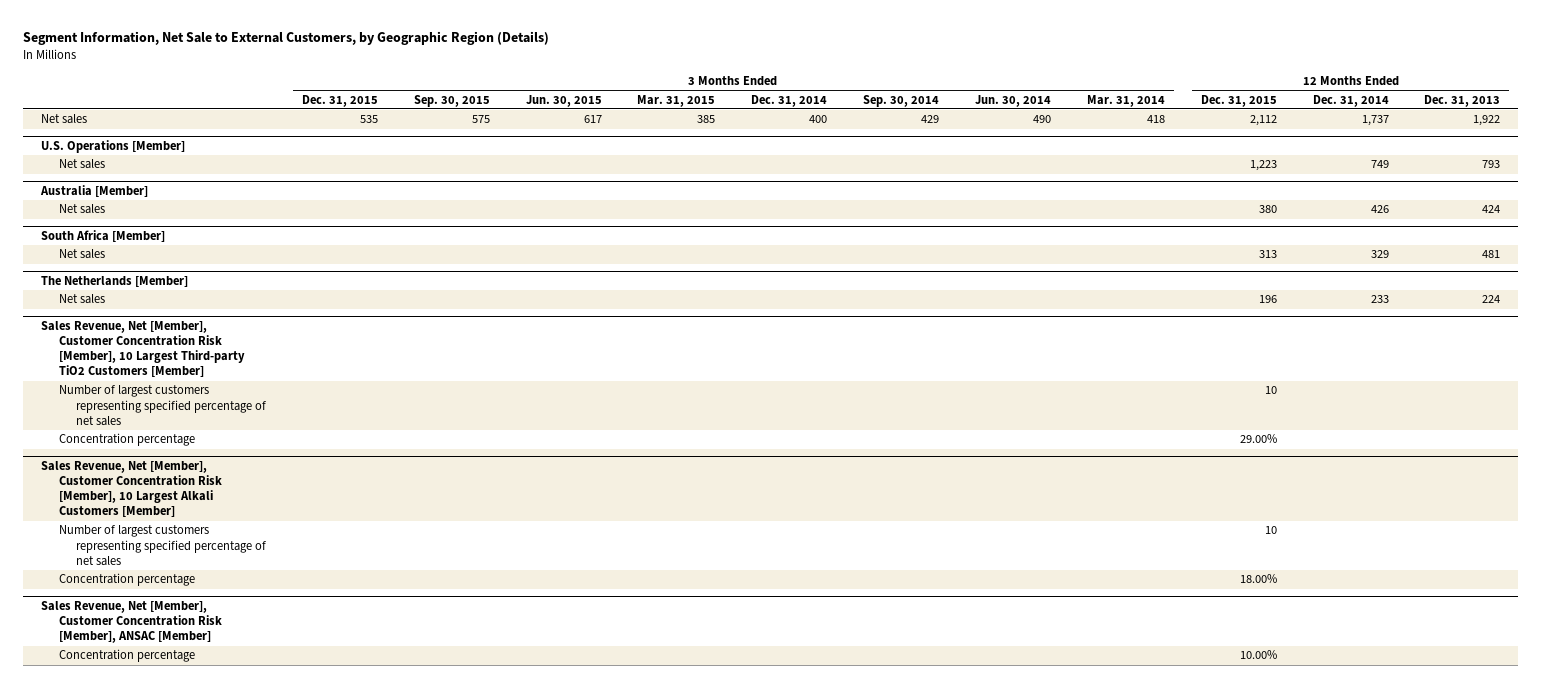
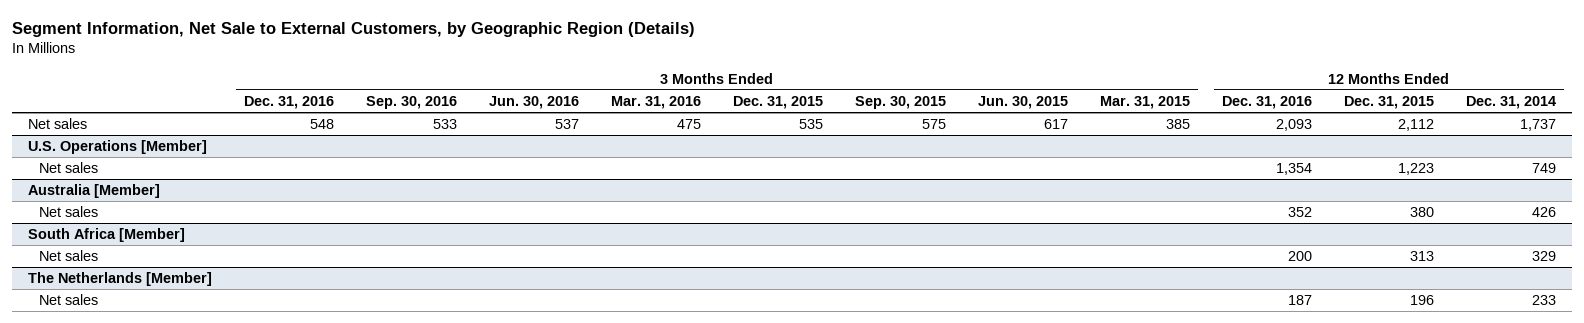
[751,94,828,107] Dec. 31, 2014 -> none
[863,94,940,107] Sep. 30, 2014 -> none
[975,94,1052,107] Jun. 30, 2014 -> none
[1086,94,1165,107] Mar. 31, 2014 -> none
[1424,94,1501,107] Dec. 31, 2013 -> none
none -> [244,95,335,109] Dec. 31, 2016
none -> [366,95,458,109] Sep. 30, 2016
none -> [489,95,580,109] Jun. 30, 2016
none -> [611,95,702,109] Mar. 31, 2016
none -> [1222,95,1313,109] Dec. 31, 2016
[41,320,245,378] Sales Revenue, Net [Member], Customer Concentration Risk [Member], 10 Largest Third-party TiO2 Customers [Member] -> none
[58,385,266,426] Number of largest customers representing specified percentage of net sales -> none
[58,433,195,447] Concentration percentage -> none
[41,460,222,518] Sales Revenue, Net [Member], Customer Concentration Risk [Member], 10 Largest Alkali Customers [Member] -> none
[58,525,266,566] Number of largest customers representing specified percentage of net sales -> none
[58,573,195,587] Concentration percentage -> none
[41,600,222,644] Sales Revenue, Net [Member], Customer Concentration Risk [Member], ANSAC [Member] -> none
[58,649,195,663] Concentration percentage -> none

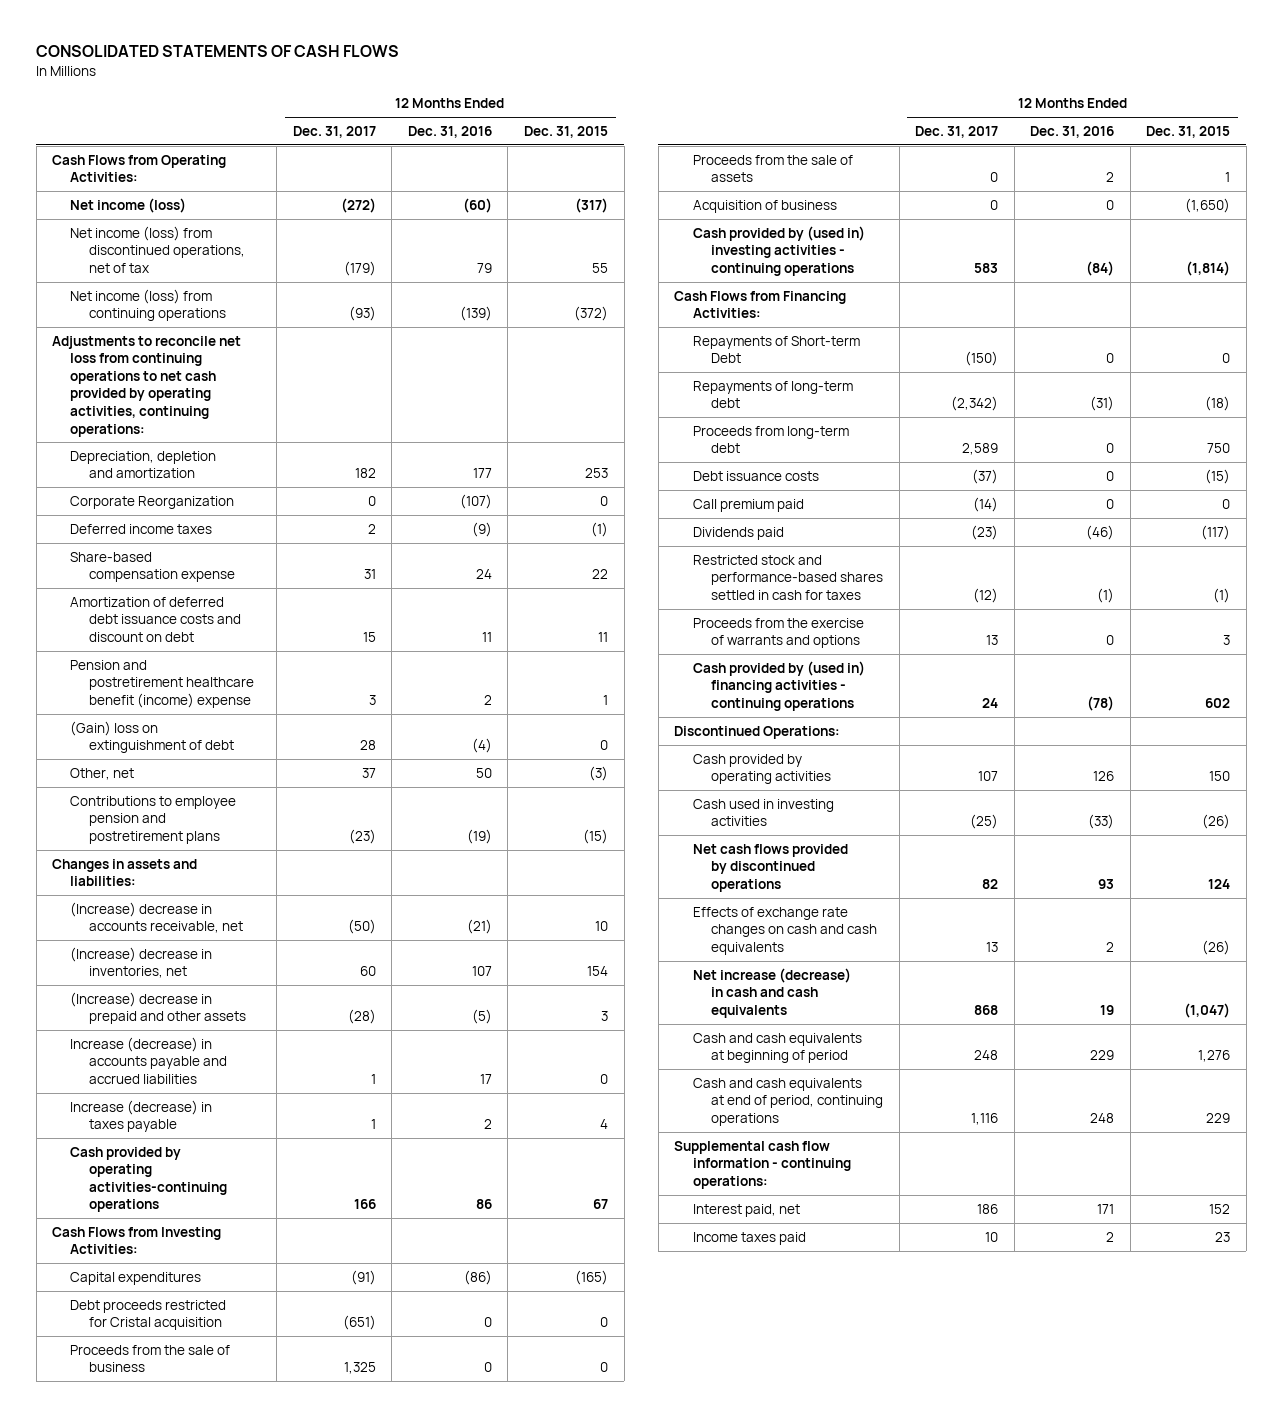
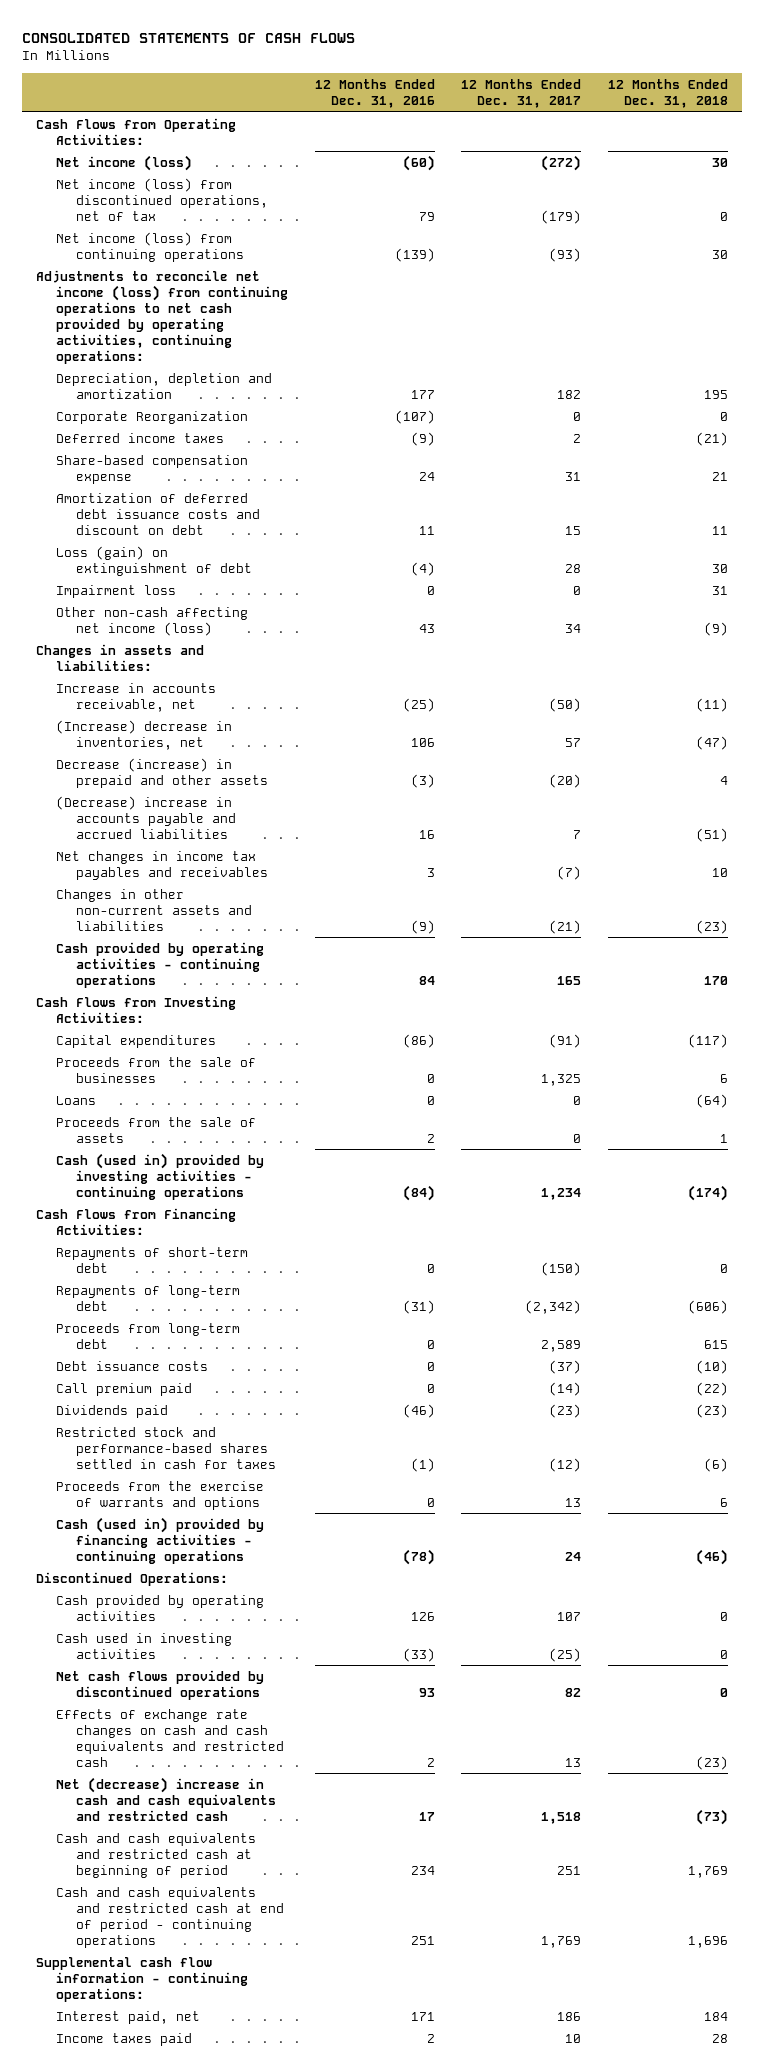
[524,126,609,139] Dec. 31, 2015 -> none
none -> [608,78,729,108] 12 Months Ended Dec. 31, 2018
[52,335,242,437] Adjustments to reconcile net loss from continuing operations to net cash provided by operating activities, continuing operations: -> [35,269,288,364] Adjustments to reconcile net income (loss) from continuing operations to net cash provided by operating activities, continuing operations:
[70,659,254,708] Pension and postretirement healthcare benefit (income) expense -> none
[70,795,237,844] Contributions to employee pension and postretirement plans -> none
[70,720,234,754] (Gain) loss on extinguishment of debt -> [55,545,252,576] Loss (gain) on extinguishment of debt
none -> [55,584,176,598] Impairment loss
[70,767,135,780] Other, net -> [55,606,248,636] Other non-cash affecting net income (loss)
[361,767,376,778] 37 -> [565,623,582,633] 34
[475,767,492,778] 50 -> [418,623,435,633] 43
[70,1099,213,1133] Increase (decrease) in taxes payable -> none
[70,901,243,934] (Increase) decrease in accounts receivable, net -> [55,682,216,712] Increase in accounts receivable, net
[466,919,492,935] (21) -> [402,697,435,712] (25)
[359,966,376,977] 60 -> [565,737,582,747] 57
[471,966,492,977] 107 -> [410,737,435,747] 106
[70,991,246,1025] (Increase) decrease in prepaid and other assets -> [55,757,268,788] Decrease (increase) in prepaid and other assets
[347,1009,376,1025] (28) -> [549,773,582,788] (20)
[471,1009,492,1025] (5) -> [410,773,435,788] (3)
[70,1036,227,1084] Increase (decrease) in accounts payable and accrued liabilities -> [55,795,236,839] (Decrease) increase in accounts payable and accrued liabilities
[370,1073,376,1084] 1 -> [573,829,582,839] 7
[479,1073,492,1084] 17 -> [418,829,435,839] 16
none -> [55,850,268,880] Net changes in income tax payables and receivables
none -> [55,888,252,931] Changes in other non-current assets and liabilities
[70,1146,227,1213] Cash provided by operating activities-continuing operations -> [55,941,264,988] Cash provided by operating activities - continuing operations
[353,1199,376,1210] 166 -> [557,975,582,985] 165
[475,1199,492,1210] 86 -> [418,975,435,985] 84
[70,1299,227,1331] Debt proceeds restricted for Cristal acquisition -> none
[70,1344,231,1373] Proceeds from the sale of business -> [55,1056,256,1083] Proceeds from the sale of businesses
none -> [55,1095,96,1105] Loans
[692,199,837,213] Acquisition of business -> none
[692,225,865,276] Cash provided by (used in) investing activities - continuing operations -> [55,1152,264,1200] Cash (used in) provided by investing activities - continuing operations
[974,262,999,273] 583 -> [541,1187,582,1200] 1,234
[692,335,860,364] Repayments of Short-term Debt -> [55,1246,248,1273] Repayments of short-term debt
[692,660,865,711] Cash provided by (used in) financing activities - continuing operations -> [55,1516,264,1564] Cash (used in) provided by financing activities - continuing operations
[692,906,878,955] Effects of exchange rate changes on cash and cash equivalents -> [55,1708,284,1767] Effects of exchange rate changes on cash and cash equivalents and restricted cash
[692,967,851,1018] Net increase (decrease) in cash and cash equivalents -> [55,1776,276,1821] Net (decrease) increase in cash and cash equivalents and restricted cash
[974,1004,999,1015] 868 -> [541,1811,582,1824] 1,518
[1100,1004,1115,1015] 19 -> [418,1811,435,1821] 17
[692,1032,862,1064] Cash and cash equivalents at beginning of period -> [55,1832,256,1878] Cash and cash equivalents and restricted cash at beginning of period
[974,1050,999,1061] 248 -> [557,1865,582,1875] 251
[1090,1050,1115,1061] 229 -> [410,1865,435,1875] 234
[692,1077,884,1126] Cash and cash equivalents at end of period, continuing operations -> [55,1886,284,1948] Cash and cash equivalents and restricted cash at end of period - continuing operations
[971,1112,999,1125] 1,116 -> [541,1935,582,1948] 1,769
[1090,1112,1115,1123] 248 -> [410,1935,435,1945] 251

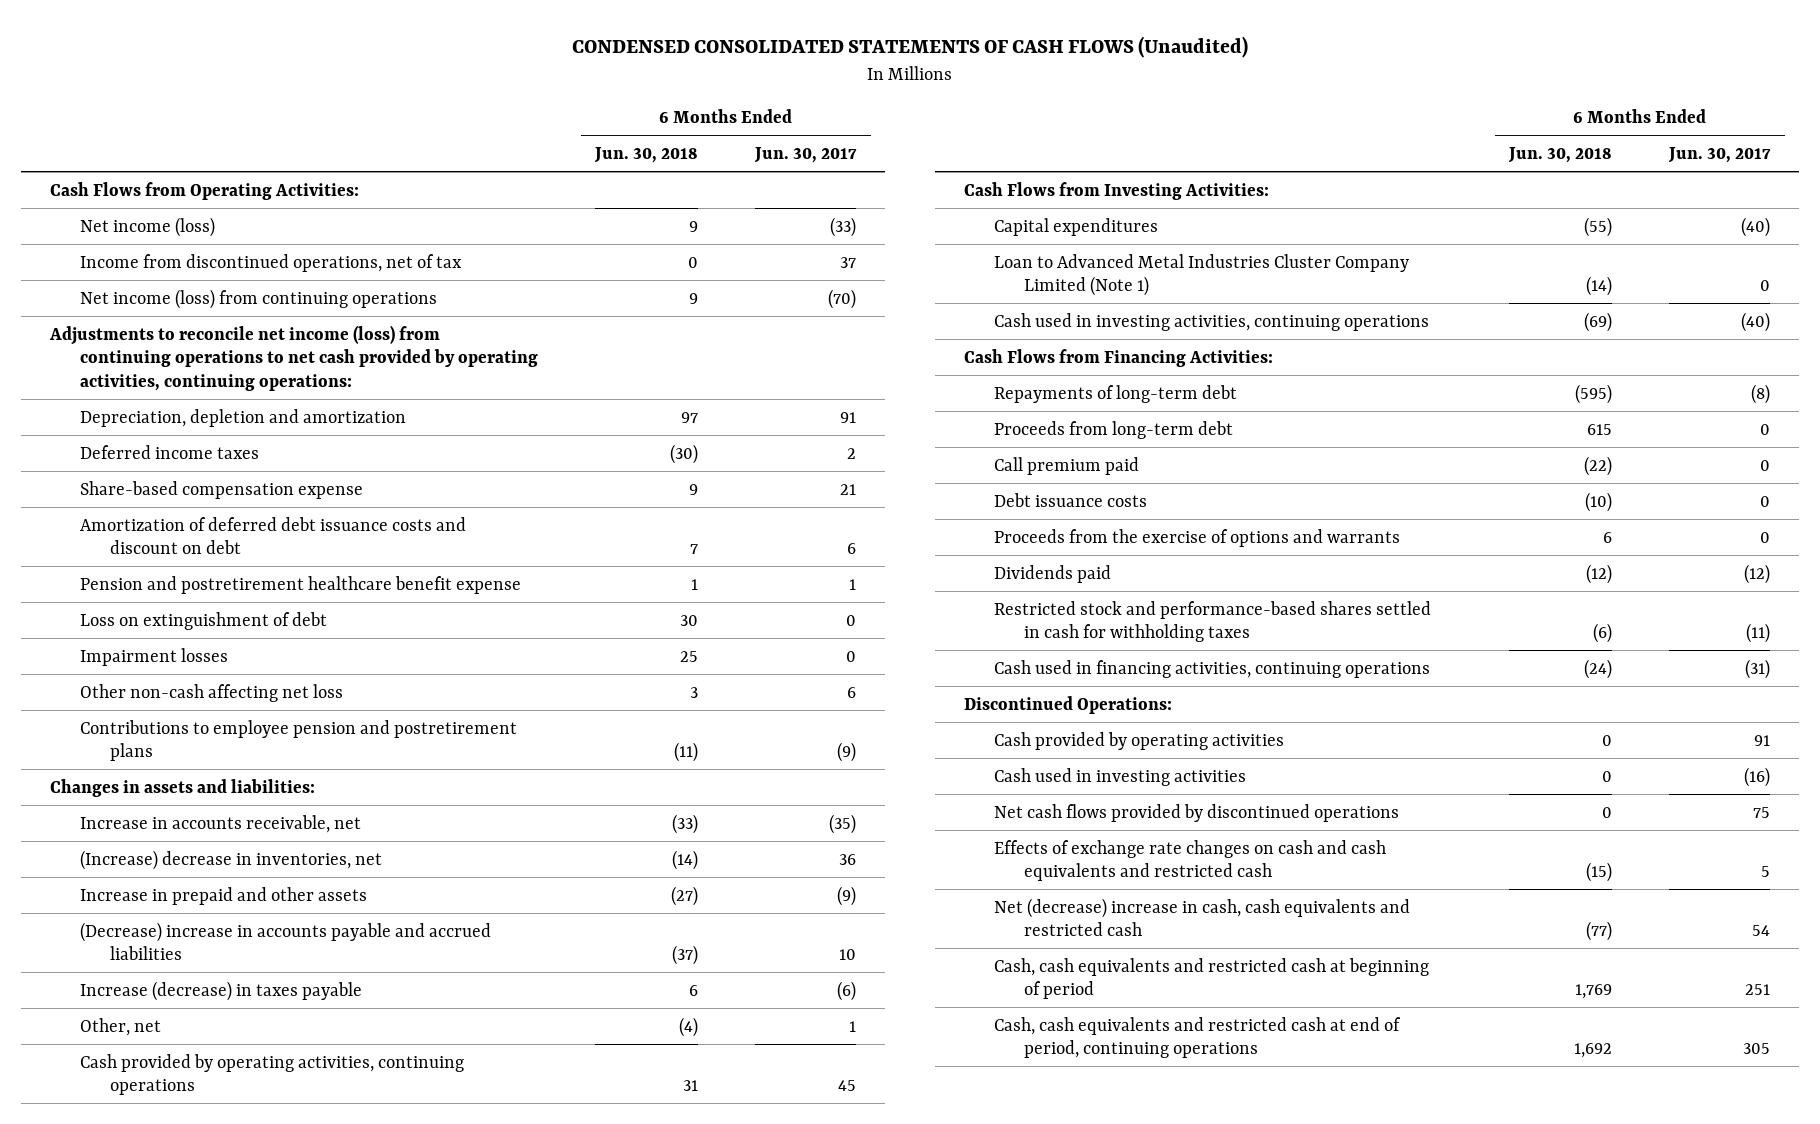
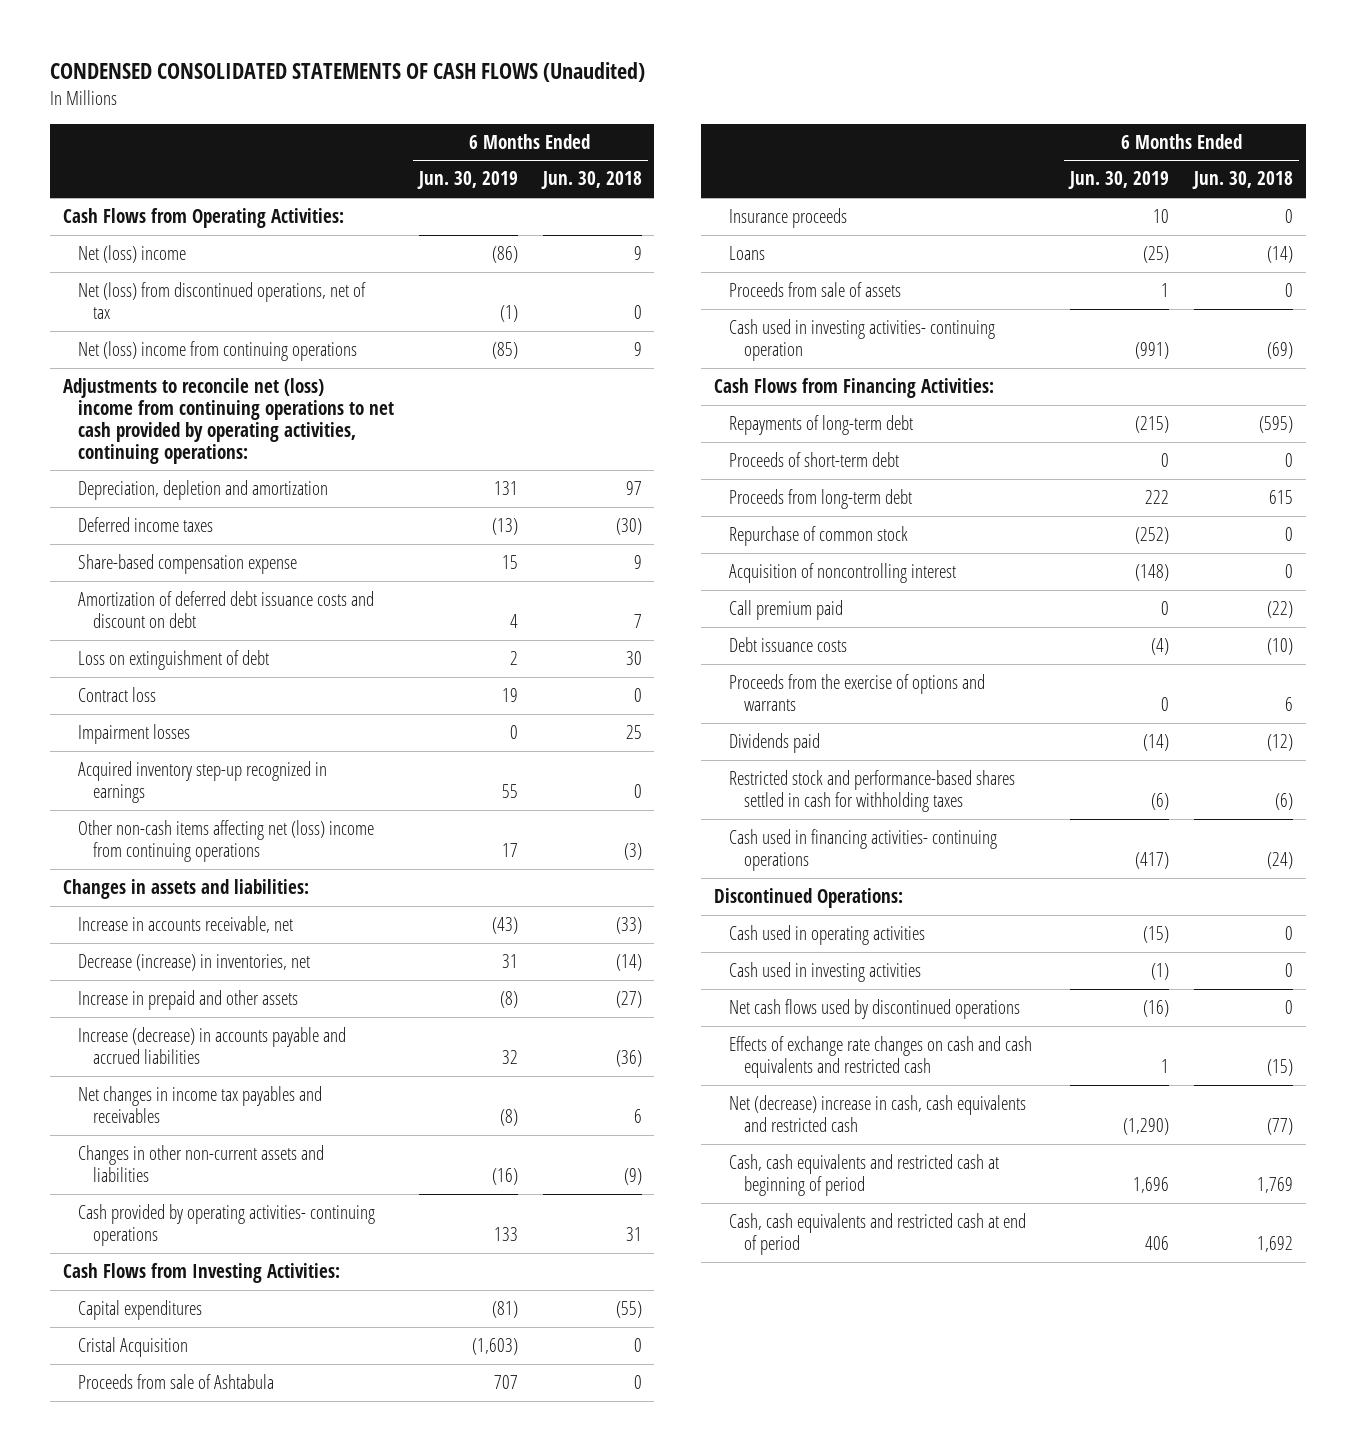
[754,147,858,164] Jun. 30, 2017 -> none
none -> [416,171,518,190] Jun. 30, 2019
[79,216,215,237] Net income (loss) -> [77,245,186,264] Net (loss) income
[79,253,462,272] Income from discontinued operations, net of tax -> [77,282,366,319] Net (loss) from discontinued operations, net of tax
[79,288,437,309] Net income (loss) from continuing operations -> [77,341,357,362] Net (loss) income from continuing operations
[48,324,538,392] Adjustments to reconcile net income (loss) from continuing operations to net cash provided by operating activities, continuing operations: -> [62,378,394,464] Adjustments to reconcile net (loss) income from continuing operations to net cash provided by operating activities, continuing operations:
[79,575,521,594] Pension and postretirement healthcare benefit expense -> none
none -> [77,687,156,703] Contract loss
[79,719,517,762] Contributions to employee pension and postretirement plans -> none
none -> [77,761,327,803] Acquired inventory step-up recognized in earnings
[79,683,343,702] Other non-cash affecting net loss -> [77,820,374,862] Other non-cash items affecting net (loss) income from continuing operations
[690,686,699,698] 3 -> [623,842,642,860] (3)
[79,849,382,870] (Increase) decrease in inventories, net -> [77,954,310,972] Decrease (increase) in inventories, net
[79,980,362,1001] Increase (decrease) in taxes payable -> none
[79,1017,161,1036] Other, net -> none
[79,921,491,961] (Decrease) increase in accounts payable and accrued liabilities -> [77,1027,346,1064] Increase (decrease) in accounts payable and accrued liabilities
[672,945,699,966] (37) -> [615,1049,642,1067] (36)
none -> [77,1086,322,1123] Net changes in income tax payables and receivables
none -> [77,1145,324,1182] Changes in other non-current assets and liabilities
[79,1053,464,1096] Cash provided by operating activities, continuing operations -> [77,1204,375,1246] Cash provided by operating activities- continuing operations
none -> [77,1337,188,1358] Cristal Acquisition
none -> [77,1374,274,1390] Proceeds from sale of Ashtabula
none -> [729,208,848,229] Insurance proceeds
[993,253,1409,297] Loan to Advanced Metal Industries Cluster Company Limited (Note 1) -> [729,246,766,261] Loans
none -> [729,282,902,298] Proceeds from sale of assets
[993,312,1429,331] Cash used in investing activities, continuing operations -> [729,319,996,361] Cash used in investing activities- continuing operation
none -> [729,452,900,468] Proceeds of short-term debt
none -> [729,526,909,547] Repurchase of common stock
none -> [729,563,957,584] Acquisition of noncontrolling interest
[993,659,1430,678] Cash used in financing activities, continuing operations -> [729,829,998,871] Cash used in financing activities- continuing operations
[993,731,1284,750] Cash provided by operating activities -> [729,925,926,946] Cash used in operating activities
[993,803,1399,822] Net cash flows provided by discontinued operations -> [729,999,1021,1020] Net cash flows used by discontinued operations
[993,1016,1401,1059] Cash, cash equivalents and restricted cash at end of period, continuing operations -> [729,1213,1027,1255] Cash, cash equivalents and restricted cash at end of period

